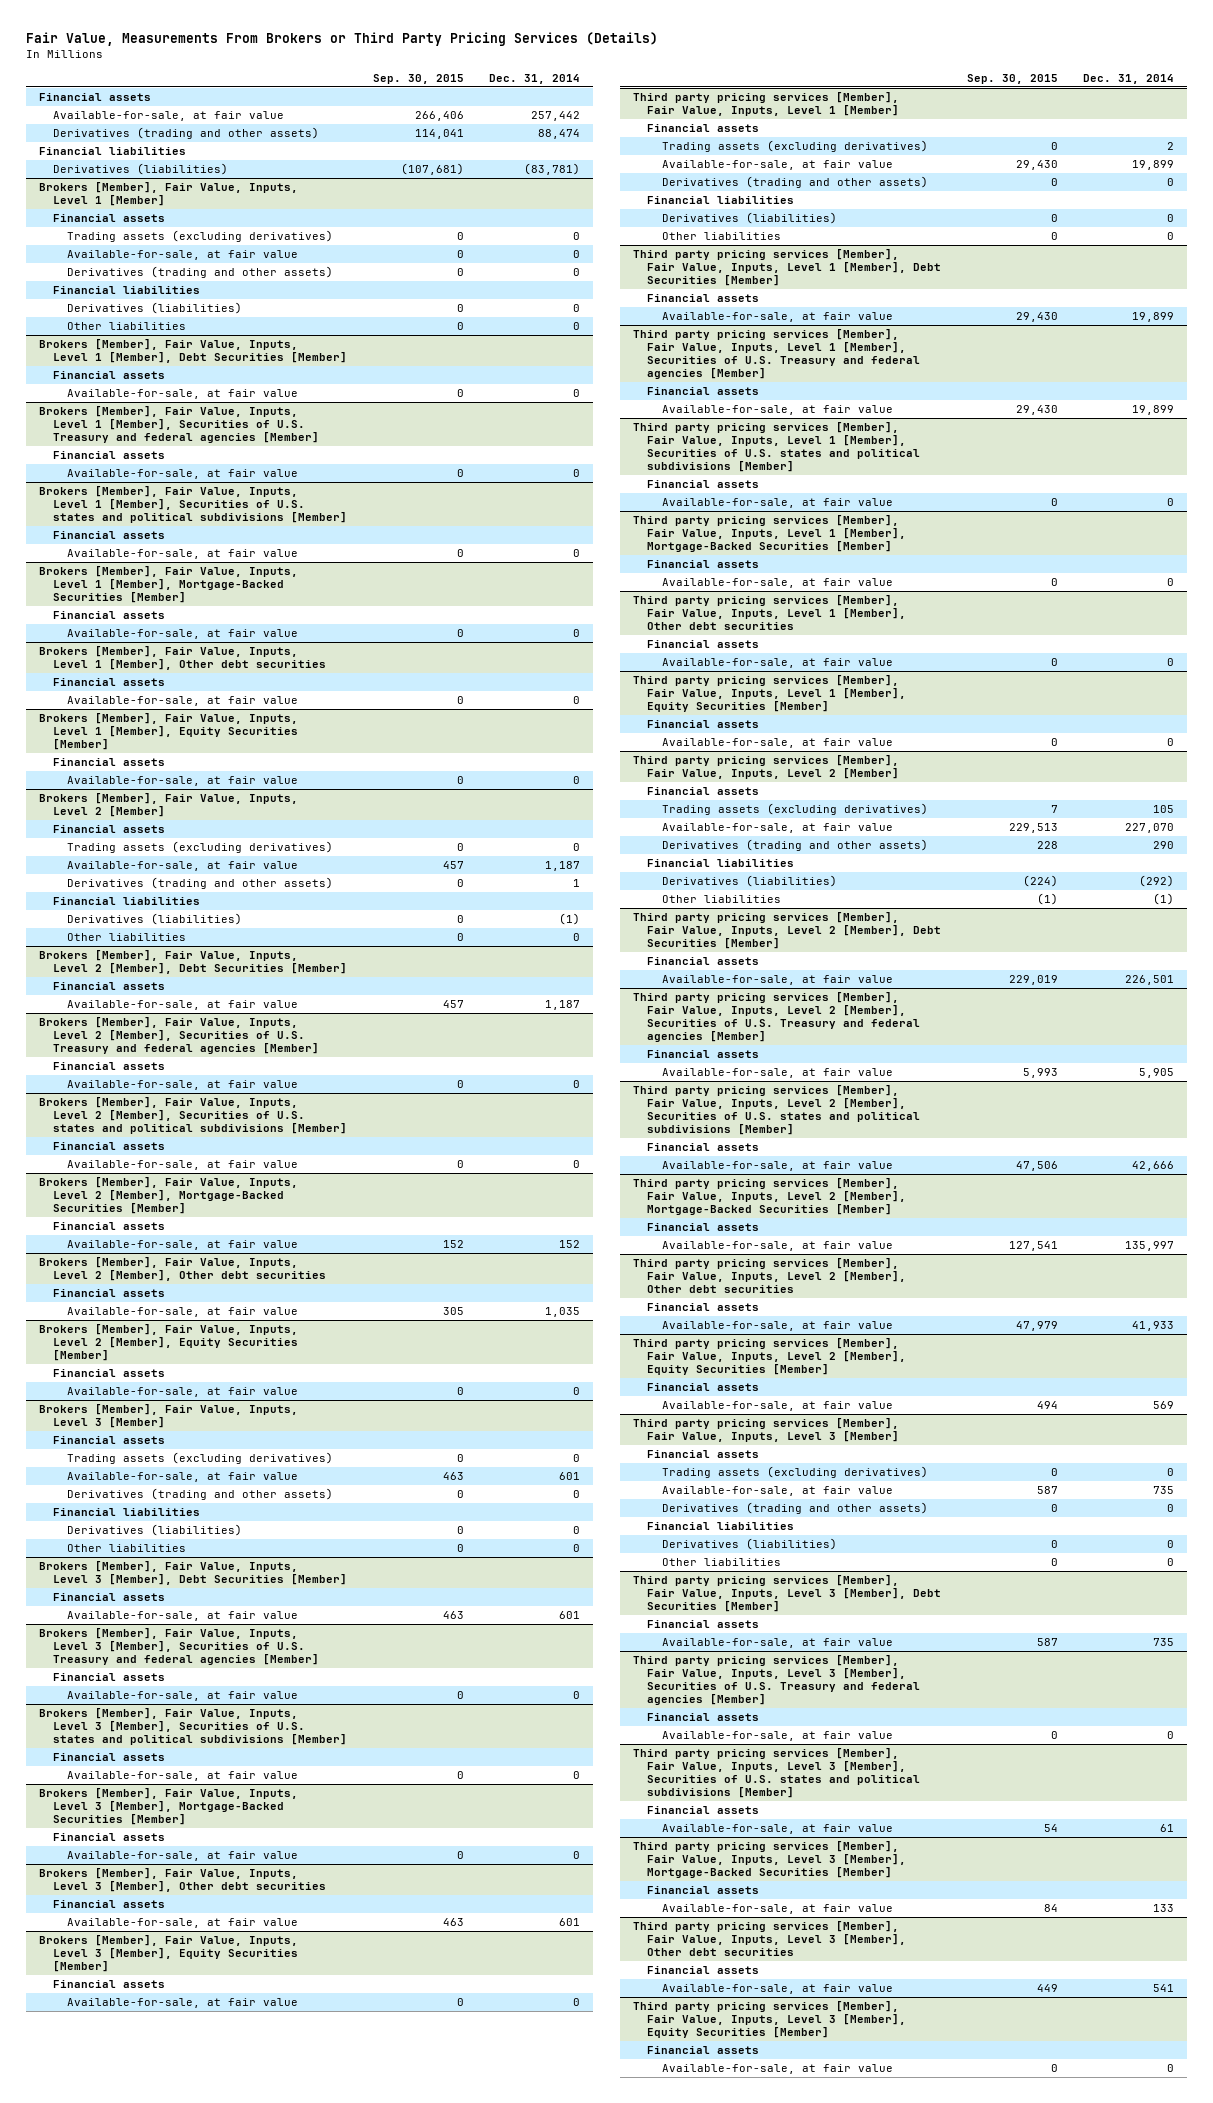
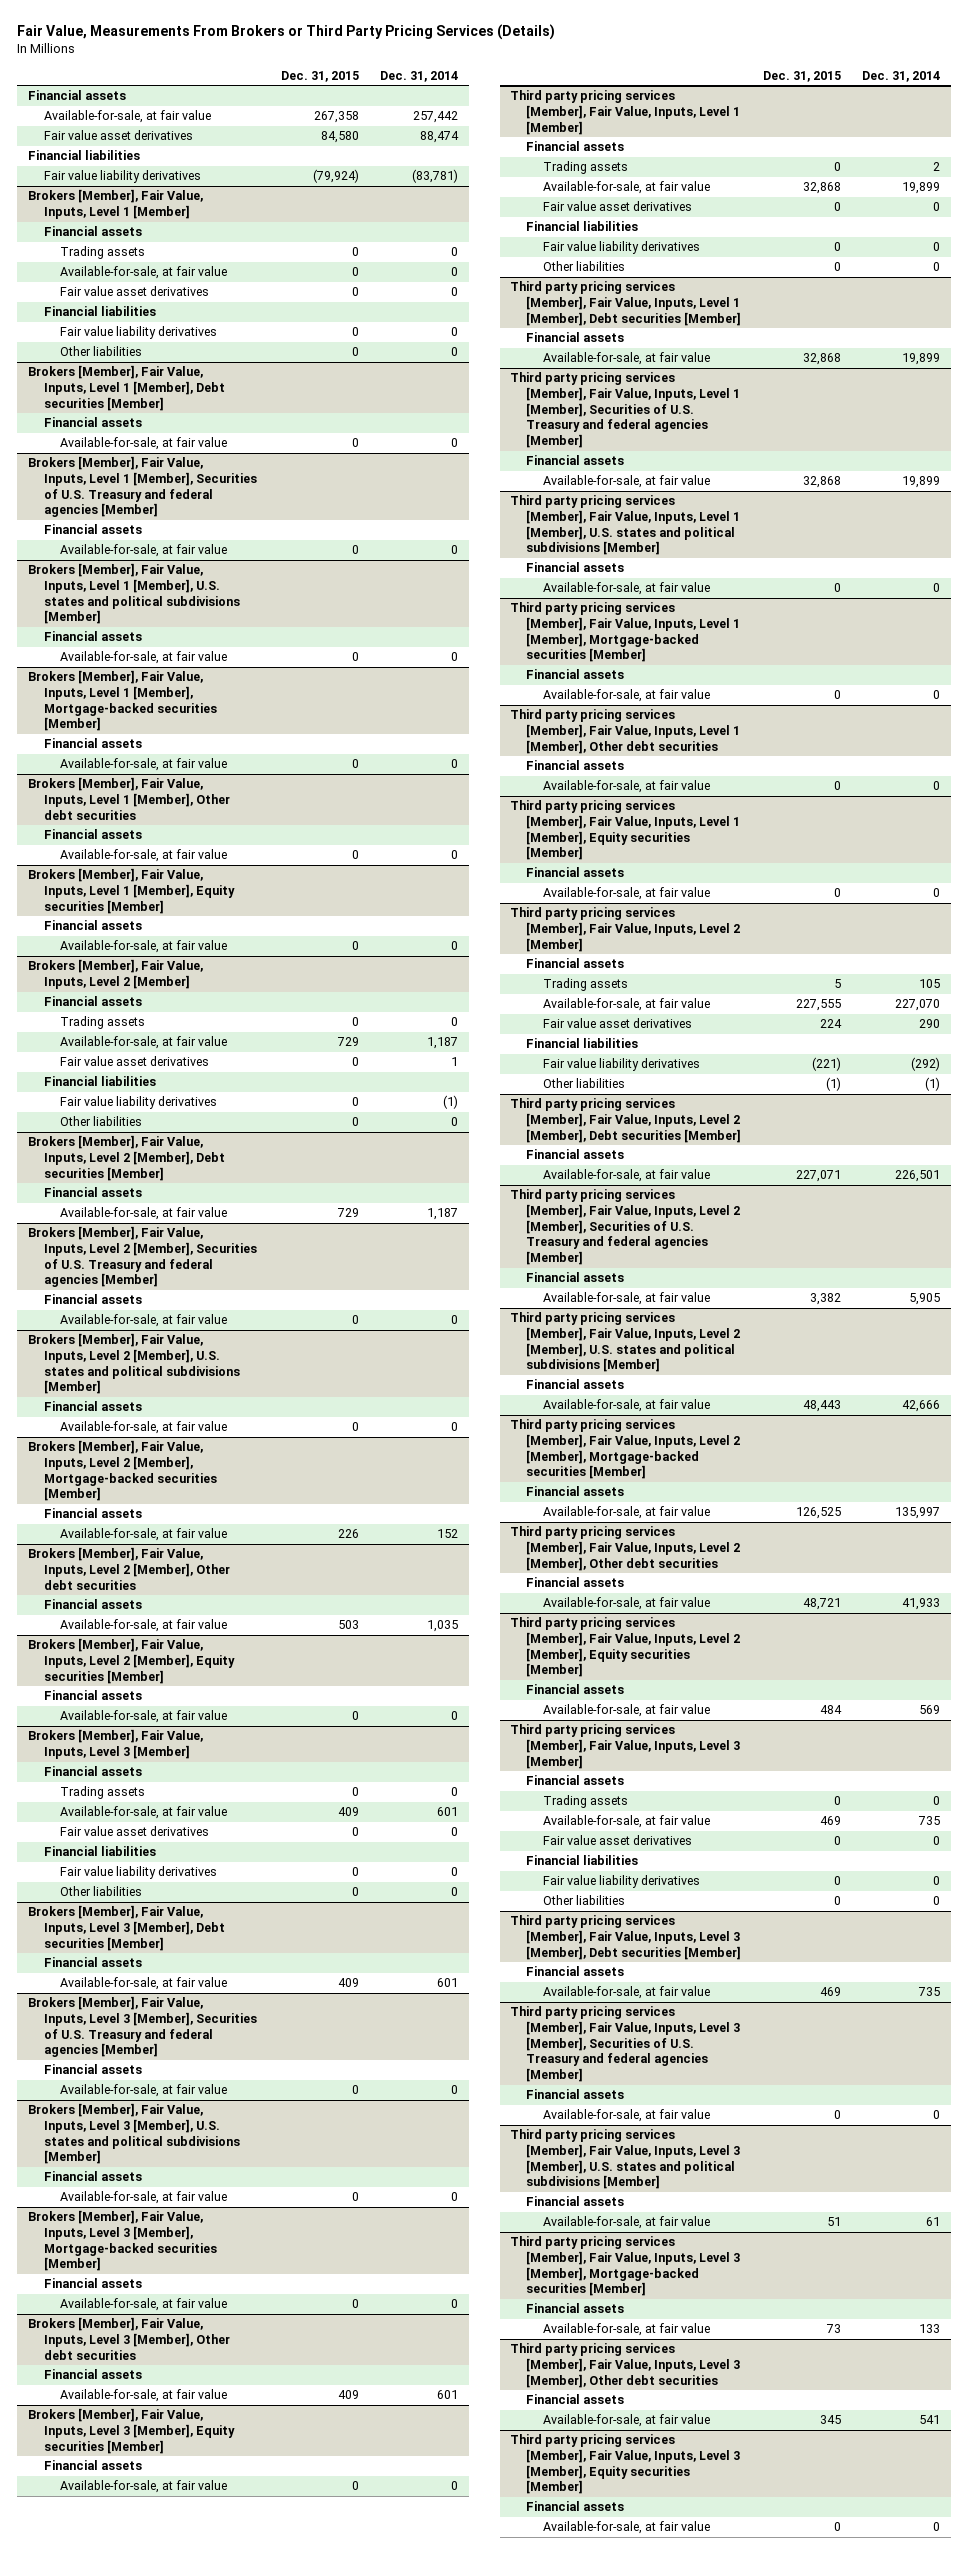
[372,74,464,85] Sep. 30, 2015 -> none
none -> [280,70,359,82] Dec. 31, 2015
[53,126,320,139] Derivatives (trading and other assets) -> [44,130,194,141] Fair value asset derivatives
[53,162,229,175] Derivatives (liabilities) -> [44,170,202,184] Fair value liability derivatives
[67,229,334,242] Trading assets (excluding derivatives) -> [60,246,146,260] Trading assets
[67,265,334,278] Derivatives (trading and other assets) -> [60,286,210,297] Fair value asset derivatives
[67,301,243,314] Derivatives (liabilities) -> [60,326,218,340] Fair value liability derivatives
[38,338,348,364] Brokers [Member], Fair Value, Inputs, Level 1 [Member], Debt Securities [Member] -> [27,365,226,411] Brokers [Member], Fair Value, Inputs, Level 1 [Member], Debt securities [Member]
[38,485,348,524] Brokers [Member], Fair Value, Inputs, Level 1 [Member], Securities of U.S. states and political subdivisions [Member] -> [27,563,241,625] Brokers [Member], Fair Value, Inputs, Level 1 [Member], U.S. states and political subdivisions [Member]
[38,565,298,604] Brokers [Member], Fair Value, Inputs, Level 1 [Member], Mortgage-Backed Securities [Member] -> [27,670,218,732] Brokers [Member], Fair Value, Inputs, Level 1 [Member], Mortgage-backed securities [Member]
[38,712,299,751] Brokers [Member], Fair Value, Inputs, Level 1 [Member], Equity Securities [Member] -> [27,868,236,914] Brokers [Member], Fair Value, Inputs, Level 1 [Member], Equity securities [Member]
[67,840,334,853] Trading assets (excluding derivatives) -> [60,1016,146,1030] Trading assets
[67,876,334,889] Derivatives (trading and other assets) -> [60,1056,210,1067] Fair value asset derivatives
[67,912,243,925] Derivatives (liabilities) -> [60,1096,218,1110] Fair value liability derivatives
[38,949,348,975] Brokers [Member], Fair Value, Inputs, Level 2 [Member], Debt Securities [Member] -> [27,1135,226,1181] Brokers [Member], Fair Value, Inputs, Level 2 [Member], Debt securities [Member]
[38,1096,348,1135] Brokers [Member], Fair Value, Inputs, Level 2 [Member], Securities of U.S. states and political subdivisions [Member] -> [27,1333,241,1395] Brokers [Member], Fair Value, Inputs, Level 2 [Member], U.S. states and political subdivisions [Member]
[38,1176,298,1215] Brokers [Member], Fair Value, Inputs, Level 2 [Member], Mortgage-Backed Securities [Member] -> [27,1440,218,1502] Brokers [Member], Fair Value, Inputs, Level 2 [Member], Mortgage-backed securities [Member]
[38,1323,299,1362] Brokers [Member], Fair Value, Inputs, Level 2 [Member], Equity Securities [Member] -> [27,1638,236,1684] Brokers [Member], Fair Value, Inputs, Level 2 [Member], Equity securities [Member]
[67,1451,334,1464] Trading assets (excluding derivatives) -> [60,1786,146,1800] Trading assets
[67,1487,334,1500] Derivatives (trading and other assets) -> [60,1826,210,1837] Fair value asset derivatives
[67,1523,243,1536] Derivatives (liabilities) -> [60,1866,218,1880] Fair value liability derivatives
[38,1560,348,1586] Brokers [Member], Fair Value, Inputs, Level 3 [Member], Debt Securities [Member] -> [27,1905,226,1951] Brokers [Member], Fair Value, Inputs, Level 3 [Member], Debt securities [Member]
[38,1707,348,1746] Brokers [Member], Fair Value, Inputs, Level 3 [Member], Securities of U.S. states and political subdivisions [Member] -> [27,2103,241,2165] Brokers [Member], Fair Value, Inputs, Level 3 [Member], U.S. states and political subdivisions [Member]
[38,1787,298,1826] Brokers [Member], Fair Value, Inputs, Level 3 [Member], Mortgage-Backed Securities [Member] -> [27,2210,218,2272] Brokers [Member], Fair Value, Inputs, Level 3 [Member], Mortgage-backed securities [Member]
[38,1934,299,1973] Brokers [Member], Fair Value, Inputs, Level 3 [Member], Equity Securities [Member] -> [27,2408,236,2454] Brokers [Member], Fair Value, Inputs, Level 3 [Member], Equity securities [Member]
[661,139,928,152] Trading assets (excluding derivatives) -> [542,161,628,175] Trading assets
[661,175,928,188] Derivatives (trading and other assets) -> [542,201,692,212] Fair value asset derivatives
[661,211,837,224] Derivatives (liabilities) -> [542,241,700,255] Fair value liability derivatives
[632,248,942,287] Third party pricing services [Member], Fair Value, Inputs, Level 1 [Member], Debt Securities [Member] -> [510,281,742,326] Third party pricing services [Member], Fair Value, Inputs, Level 1 [Member], Debt securities [Member]
[632,421,921,473] Third party pricing services [Member], Fair Value, Inputs, Level 1 [Member], Securities of U.S. states and political subdivisions [Member] -> [510,495,741,556] Third party pricing services [Member], Fair Value, Inputs, Level 1 [Member], U.S. states and political subdivisions [Member]
[632,514,907,553] Third party pricing services [Member], Fair Value, Inputs, Level 1 [Member], Mortgage-Backed Securities [Member] -> [510,602,741,663] Third party pricing services [Member], Fair Value, Inputs, Level 1 [Member], Mortgage-backed securities [Member]
[632,674,907,713] Third party pricing services [Member], Fair Value, Inputs, Level 1 [Member], Equity Securities [Member] -> [510,800,741,861] Third party pricing services [Member], Fair Value, Inputs, Level 1 [Member], Equity securities [Member]
[661,802,928,815] Trading assets (excluding derivatives) -> [542,978,628,992] Trading assets
[661,838,928,851] Derivatives (trading and other assets) -> [542,1018,692,1029] Fair value asset derivatives
[661,874,837,887] Derivatives (liabilities) -> [542,1058,700,1072] Fair value liability derivatives
[632,911,942,950] Third party pricing services [Member], Fair Value, Inputs, Level 2 [Member], Debt Securities [Member] -> [510,1098,742,1143] Third party pricing services [Member], Fair Value, Inputs, Level 2 [Member], Debt securities [Member]
[632,1084,921,1136] Third party pricing services [Member], Fair Value, Inputs, Level 2 [Member], Securities of U.S. states and political subdivisions [Member] -> [510,1312,741,1373] Third party pricing services [Member], Fair Value, Inputs, Level 2 [Member], U.S. states and political subdivisions [Member]
[632,1177,907,1216] Third party pricing services [Member], Fair Value, Inputs, Level 2 [Member], Mortgage-Backed Securities [Member] -> [510,1419,741,1480] Third party pricing services [Member], Fair Value, Inputs, Level 2 [Member], Mortgage-backed securities [Member]
[632,1337,907,1376] Third party pricing services [Member], Fair Value, Inputs, Level 2 [Member], Equity Securities [Member] -> [510,1617,741,1678] Third party pricing services [Member], Fair Value, Inputs, Level 2 [Member], Equity securities [Member]
[661,1465,928,1478] Trading assets (excluding derivatives) -> [542,1795,628,1809] Trading assets
[661,1501,928,1514] Derivatives (trading and other assets) -> [542,1835,692,1846] Fair value asset derivatives
[661,1537,837,1550] Derivatives (liabilities) -> [542,1875,700,1889] Fair value liability derivatives
[632,1574,942,1613] Third party pricing services [Member], Fair Value, Inputs, Level 3 [Member], Debt Securities [Member] -> [510,1915,742,1960] Third party pricing services [Member], Fair Value, Inputs, Level 3 [Member], Debt securities [Member]
[632,1747,921,1799] Third party pricing services [Member], Fair Value, Inputs, Level 3 [Member], Securities of U.S. states and political subdivisions [Member] -> [510,2129,741,2190] Third party pricing services [Member], Fair Value, Inputs, Level 3 [Member], U.S. states and political subdivisions [Member]
[632,1840,907,1879] Third party pricing services [Member], Fair Value, Inputs, Level 3 [Member], Mortgage-Backed Securities [Member] -> [510,2236,741,2297] Third party pricing services [Member], Fair Value, Inputs, Level 3 [Member], Mortgage-backed securities [Member]
[632,2000,907,2039] Third party pricing services [Member], Fair Value, Inputs, Level 3 [Member], Equity Securities [Member] -> [510,2434,741,2495] Third party pricing services [Member], Fair Value, Inputs, Level 3 [Member], Equity securities [Member]

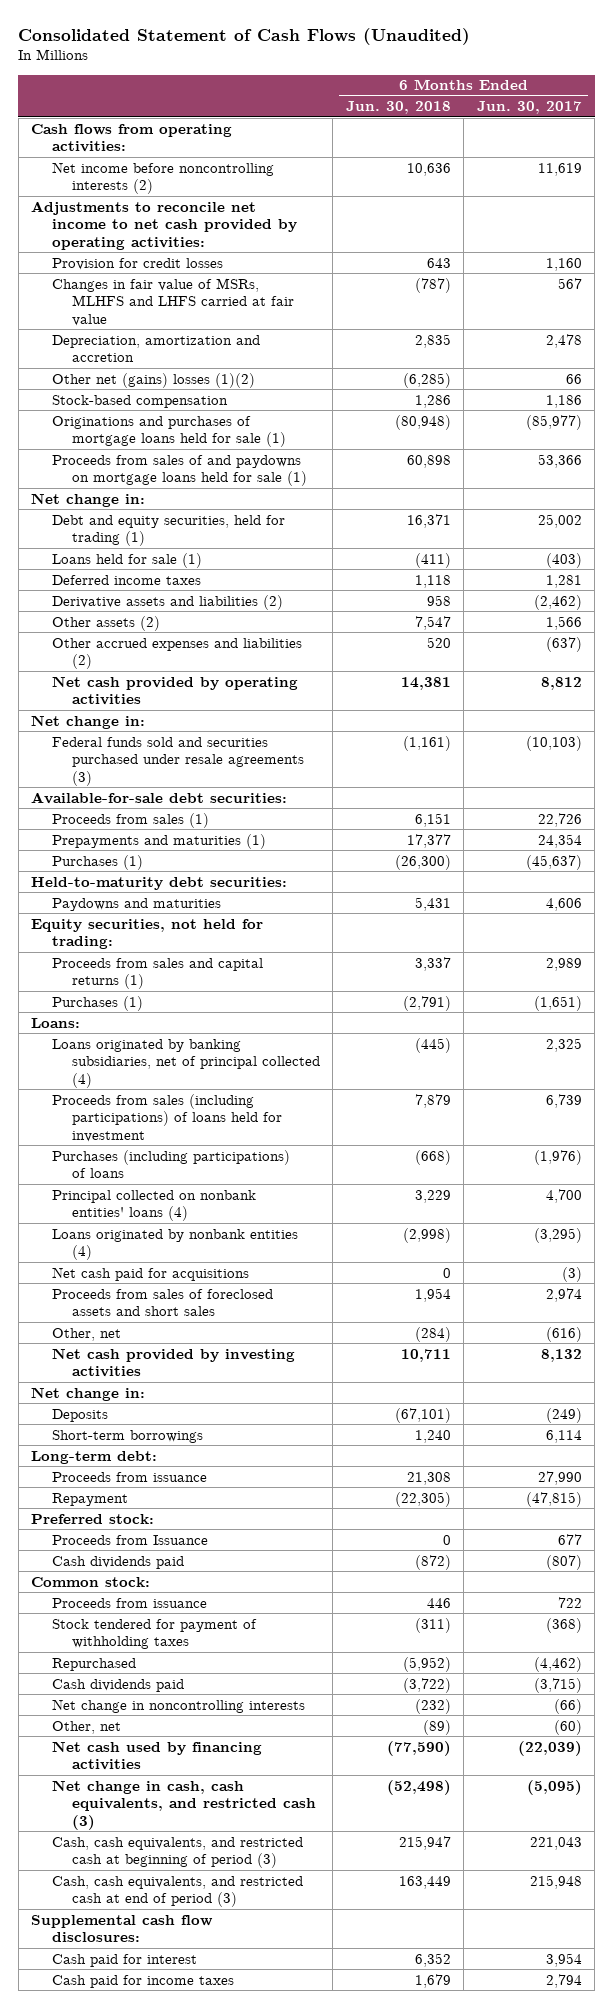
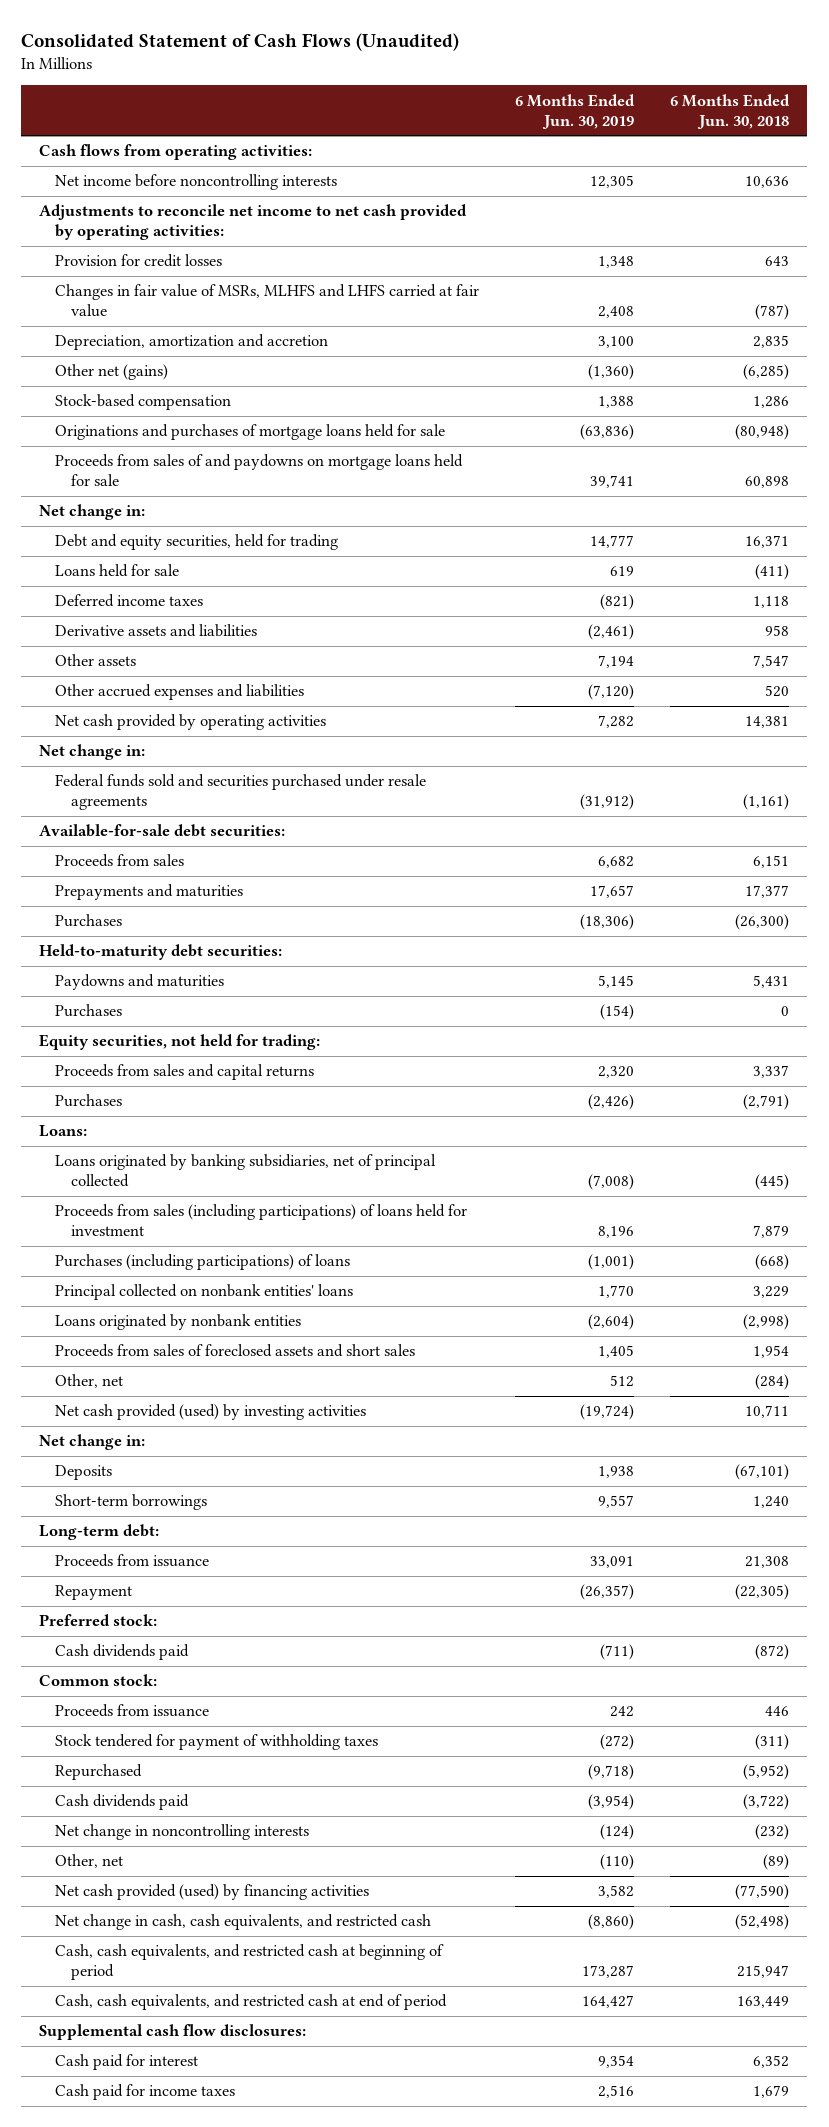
[476,101,582,115] Jun. 30, 2017 -> none
none -> [515,93,636,129] 6 Months Ended Jun. 30, 2019
[51,161,274,195] Net income before noncontrolling interests (2) -> [55,174,338,191] Net income before noncontrolling interests
[51,372,255,388] Other net (gains) losses (1)(2) -> [55,364,169,381] Other net (gains)
[51,415,286,448] Originations and purchases of mortgage loans held for sale (1) -> [55,424,446,441] Originations and purchases of mortgage loans held for sale
[51,454,307,487] Proceeds from sales of and paydowns on mortgage loans held for sale (1) -> [55,454,464,487] Proceeds from sales of and paydowns on mortgage loans held for sale
[51,514,285,547] Debt and equity securities, held for trading (1) -> [55,534,339,551] Debt and equity securities, held for trading
[51,552,202,568] Loans held for sale (1) -> [55,564,180,578] Loans held for sale
[51,594,283,610] Derivative assets and liabilities (2) -> [55,624,258,638] Derivative assets and liabilities
[51,615,160,631] Other assets (2) -> [55,654,137,667] Other assets
[51,637,302,670] Other accrued expenses and liabilities (2) -> [55,684,305,701] Other accrued expenses and liabilities
[51,736,304,786] Federal funds sold and securities purchased under resale agreements (3) -> [55,774,427,811] Federal funds sold and securities purchased under resale agreements
[51,812,209,828] Proceeds from sales (1) -> [55,854,185,868] Proceeds from sales
[51,833,266,849] Prepayments and maturities (1) -> [55,884,244,901] Prepayments and maturities
[51,854,143,870] Purchases (1) -> [55,914,123,928] Purchases
none -> [55,1004,123,1018] Purchases
[51,957,263,990] Proceeds from sales and capital returns (1) -> [55,1064,315,1081] Proceeds from sales and capital returns
[51,995,143,1011] Purchases (1) -> [55,1094,123,1108] Purchases
[51,1038,320,1088] Loans originated by banking subsidiaries, net of principal collected (4) -> [55,1154,437,1188] Loans originated by banking subsidiaries, net of principal collected
[51,1266,249,1281] Net cash paid for acquisitions -> none
[51,1189,256,1222] Principal collected on nonbank entities' loans (4) -> [55,1284,354,1301] Principal collected on nonbank entities' loans
[51,1228,298,1261] Loans originated by nonbank entities (4) -> [55,1314,302,1331] Loans originated by nonbank entities
[51,1347,295,1378] Net cash provided by investing activities -> [55,1404,367,1421] Net cash provided (used) by investing activities
[51,1534,208,1545] Proceeds from Issuance -> none
[51,1740,262,1771] Net cash used by financing activities -> [55,1884,370,1901] Net cash provided (used) by financing activities
[51,1779,316,1830] Net change in cash, cash equivalents, and restricted cash (3) -> [55,1914,432,1931] Net change in cash, cash equivalents, and restricted cash
[51,1836,303,1869] Cash, cash equivalents, and restricted cash at beginning of period (3) -> [55,1944,445,1981] Cash, cash equivalents, and restricted cash at beginning of period
[51,1875,303,1908] Cash, cash equivalents, and restricted cash at end of period (3) -> [55,1994,448,2011] Cash, cash equivalents, and restricted cash at end of period

